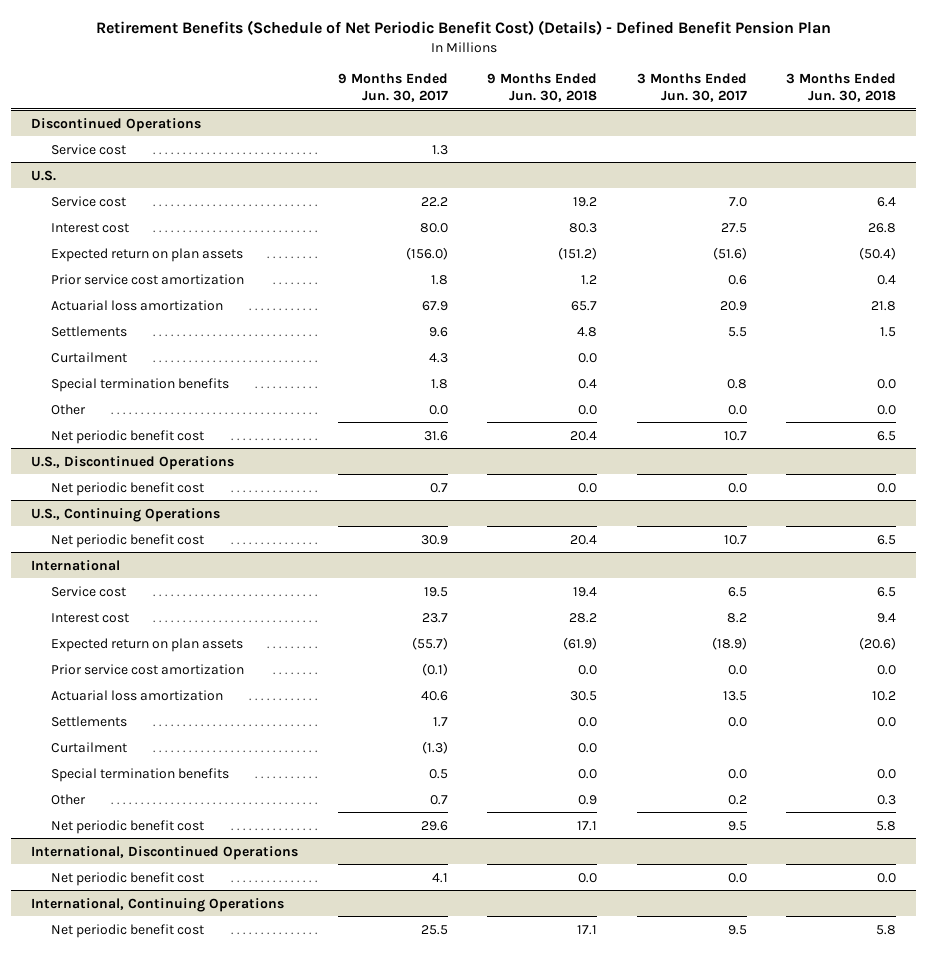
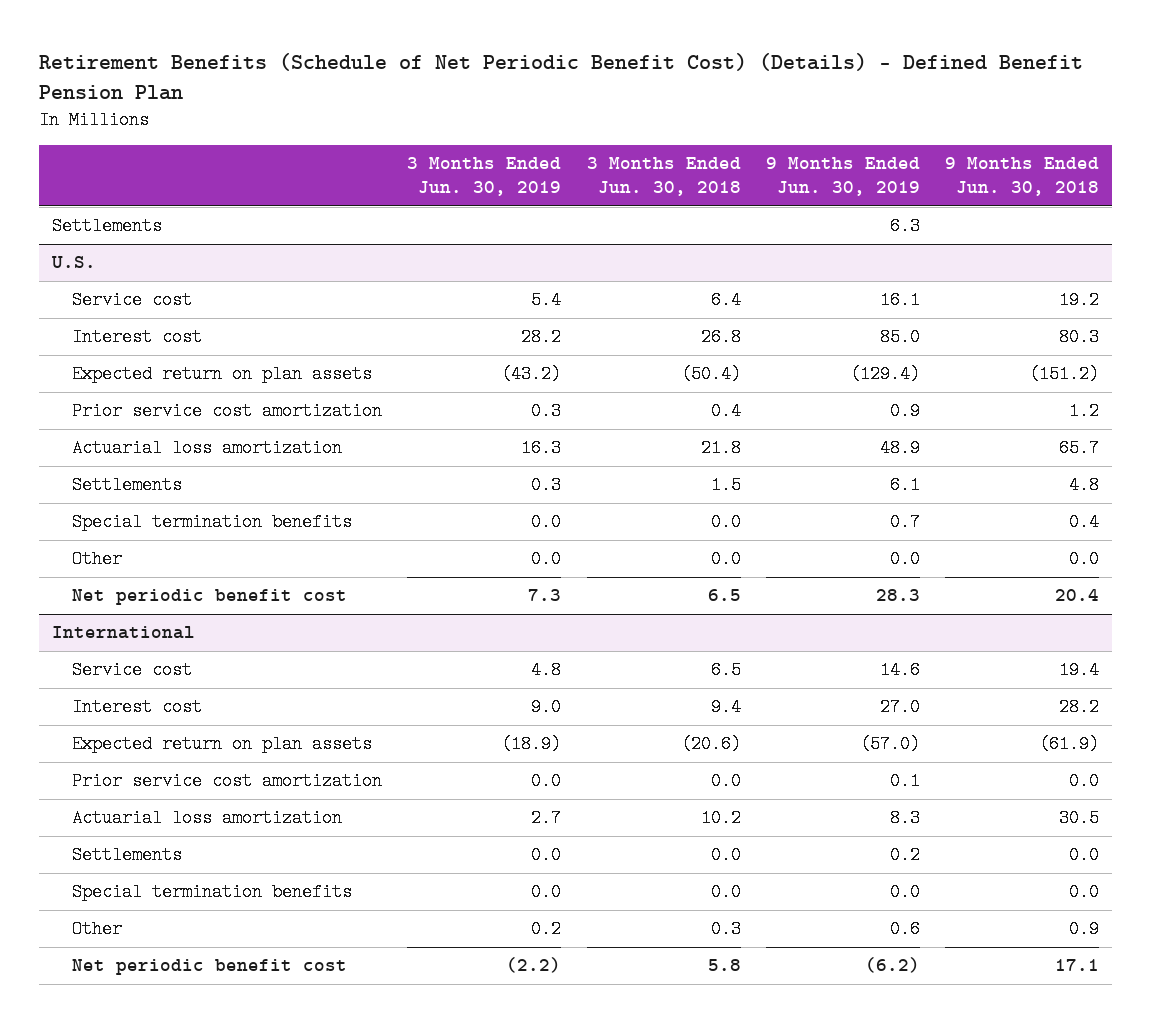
[337,73,448,103] 9 Months Ended Jun. 30, 2017 -> none
[636,73,747,103] 3 Months Ended Jun. 30, 2017 -> none
none -> [407,156,562,197] 3 Months Ended Jun. 30, 2019
none -> [766,156,921,197] 9 Months Ended Jun. 30, 2019
[31,117,202,132] Discontinued Operations -> none
[51,143,127,155] Service cost -> none
none -> [51,217,162,236] Settlements
[51,351,128,363] Curtailment -> none
[31,455,235,470] U.S., Discontinued Operations -> none
[51,481,205,496] Net periodic benefit cost -> none
[31,507,221,522] U.S., Continuing Operations -> none
[51,533,205,548] Net periodic benefit cost -> none
[51,741,128,753] Curtailment -> none
[31,845,299,860] International, Discontinued Operations -> none
[51,871,205,886] Net periodic benefit cost -> none
[31,897,285,912] International, Continuing Operations -> none
[51,923,205,938] Net periodic benefit cost -> none

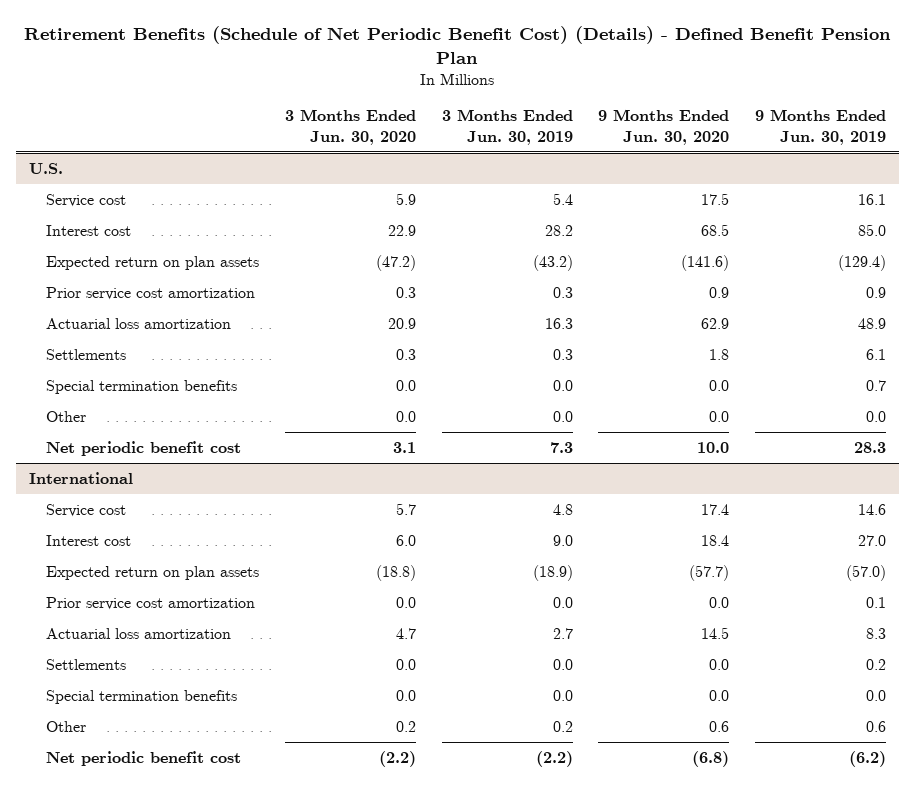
[586,156,741,197] 3 Months Ended Jun. 30, 2018 -> none
[945,156,1100,197] 9 Months Ended Jun. 30, 2018 -> none
none -> [285,109,417,145] 3 Months Ended Jun. 30, 2020
none -> [598,109,730,145] 9 Months Ended Jun. 30, 2020
[51,217,162,236] Settlements -> none

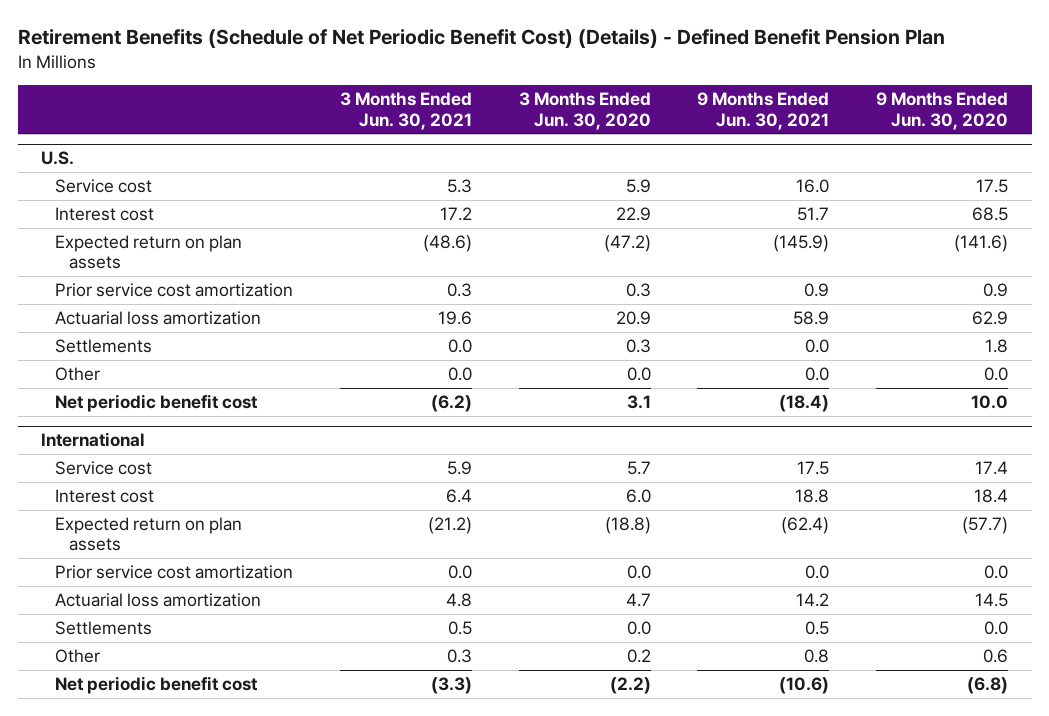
[441,109,573,145] 3 Months Ended Jun. 30, 2019 -> none
[755,109,887,145] 9 Months Ended Jun. 30, 2019 -> none
none -> [339,92,472,130] 3 Months Ended Jun. 30, 2021
none -> [697,92,830,130] 9 Months Ended Jun. 30, 2021
[46,379,238,394] Special termination benefits -> none
[46,689,238,704] Special termination benefits -> none

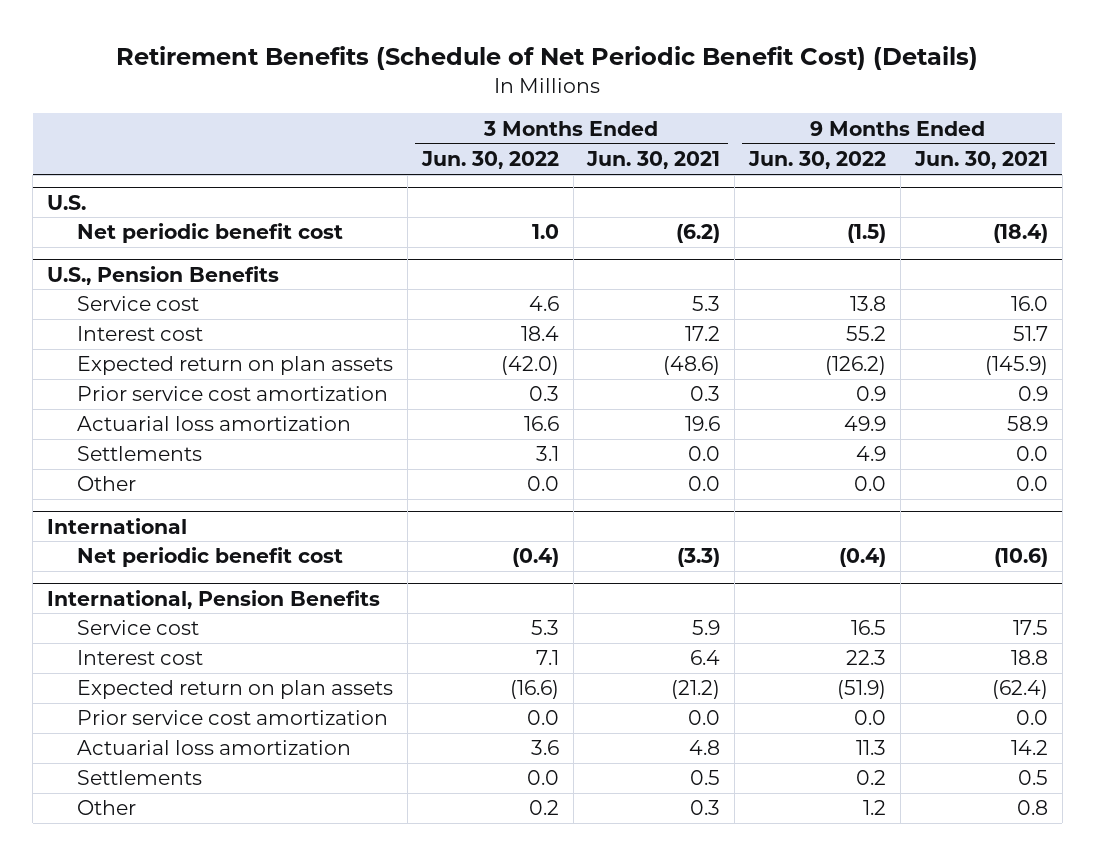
[17,29,945,49] Retirement Benefits (Schedule of Net Periodic Benefit Cost) (Details) - Defined Benefit Pension Plan -> [116,45,979,70] Retirement Benefits (Schedule of Net Periodic Benefit Cost) (Details)
[518,92,651,130] 3 Months Ended Jun. 30, 2020 -> none
[876,92,1009,130] 9 Months Ended Jun. 30, 2020 -> none
none -> [420,151,559,170] Jun. 30, 2022
none -> [748,151,887,170] Jun. 30, 2022
[55,393,259,412] Net periodic benefit cost -> [77,223,344,244] Net periodic benefit cost
none -> [46,265,279,285] U.S., Pension Benefits
[55,675,259,694] Net periodic benefit cost -> [77,547,344,568] Net periodic benefit cost
none -> [46,589,380,609] International, Pension Benefits

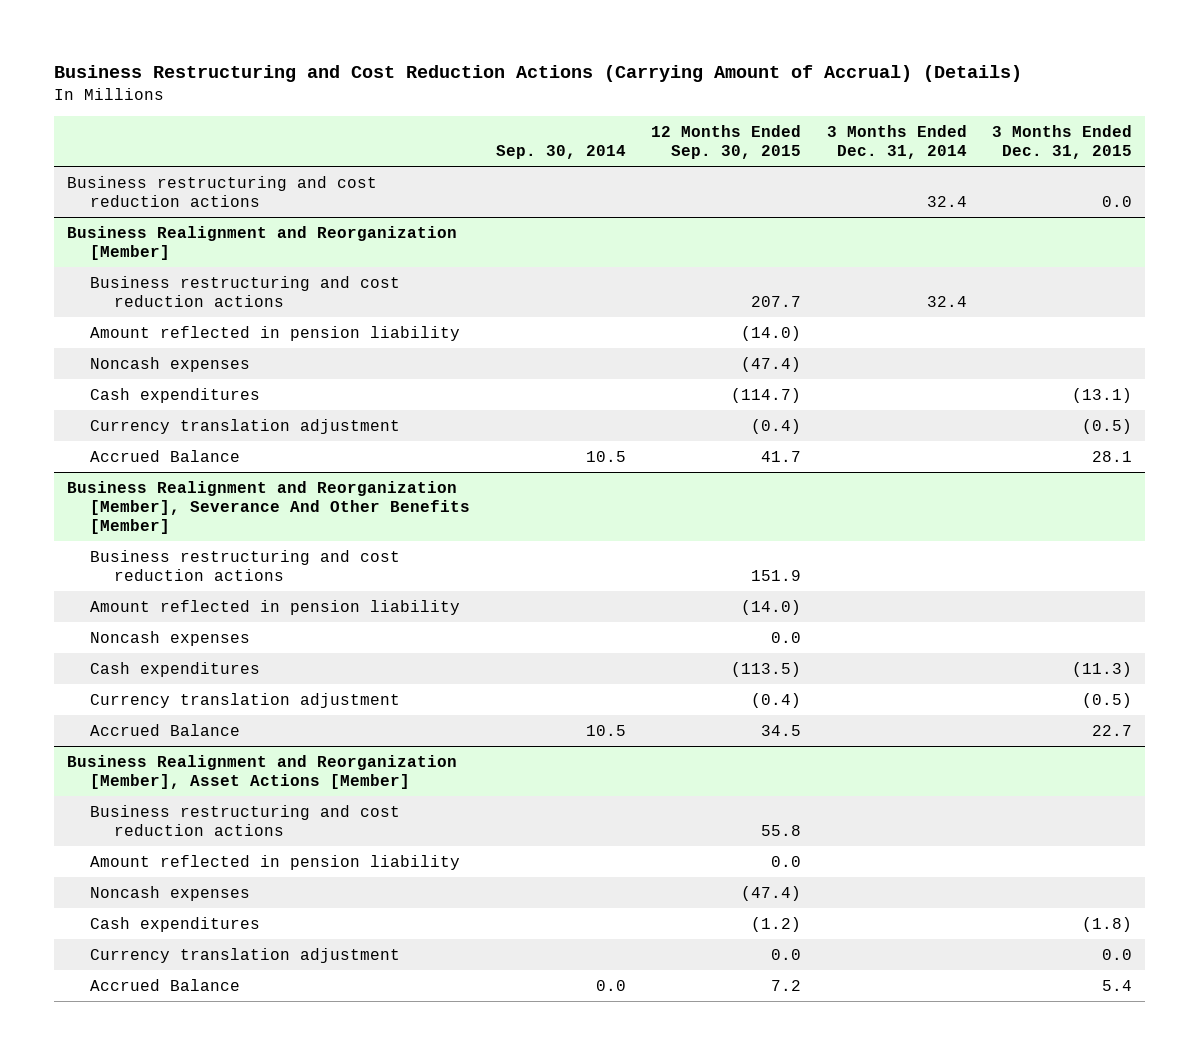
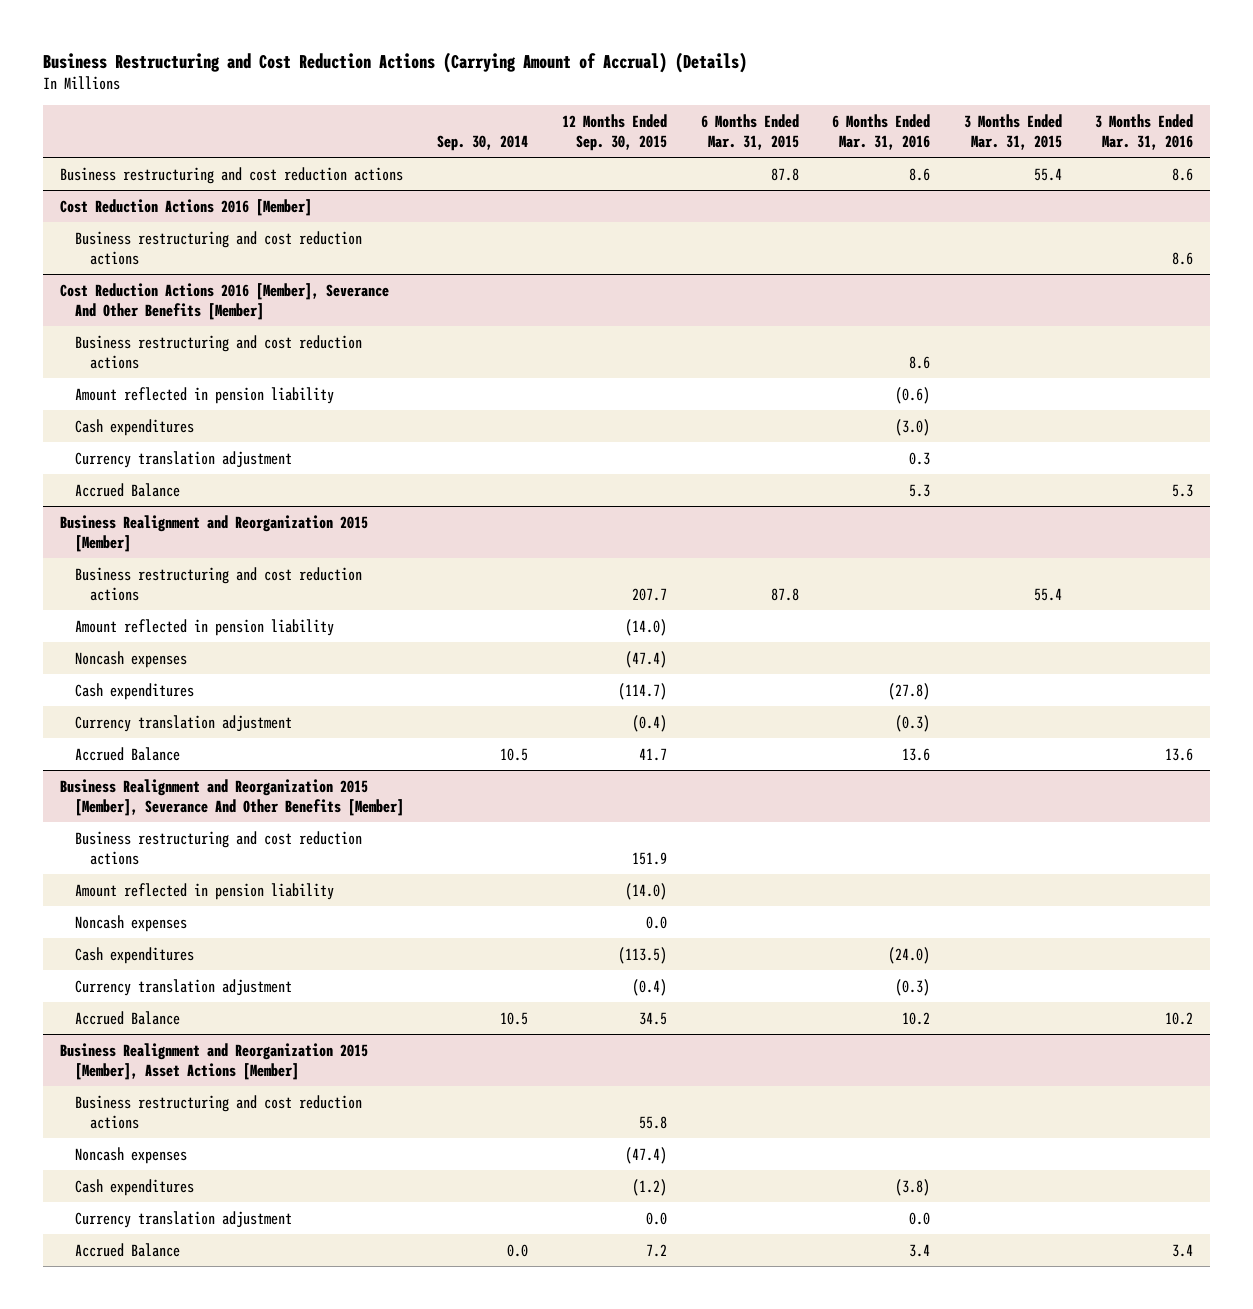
[826,124,967,159] 3 Months Ended Dec. 31, 2014 -> none
[992,124,1133,159] 3 Months Ended Dec. 31, 2015 -> none
none -> [700,113,799,150] 6 Months Ended Mar. 31, 2015
none -> [832,113,931,150] 6 Months Ended Mar. 31, 2016
none -> [963,113,1062,150] 3 Months Ended Mar. 31, 2015
none -> [1095,113,1194,150] 3 Months Ended Mar. 31, 2016
none -> [59,198,312,216] Cost Reduction Actions 2016 [Member]
none -> [74,230,362,265] Business restructuring and cost reduction actions
none -> [59,282,389,320] Cost Reduction Actions 2016 [Member], Severance And Other Benefits [Member]
none -> [74,334,362,369] Business restructuring and cost reduction actions
none -> [74,386,334,404] Amount reflected in pension liability
none -> [74,418,194,436] Cash expenditures
none -> [74,450,292,468] Currency translation adjustment
none -> [74,482,180,497] Accrued Balance
[66,225,457,260] Business Realignment and Reorganization [Member] -> [59,514,368,552] Business Realignment and Reorganization 2015 [Member]
[66,480,471,535] Business Realignment and Reorganization [Member], Severance And Other Benefits [Member] -> [59,778,404,816] Business Realignment and Reorganization 2015 [Member], Severance And Other Benefits [Member]
[66,754,457,789] Business Realignment and Reorganization [Member], Asset Actions [Member] -> [59,1042,368,1080] Business Realignment and Reorganization 2015 [Member], Asset Actions [Member]
[90,854,461,870] Amount reflected in pension liability -> none

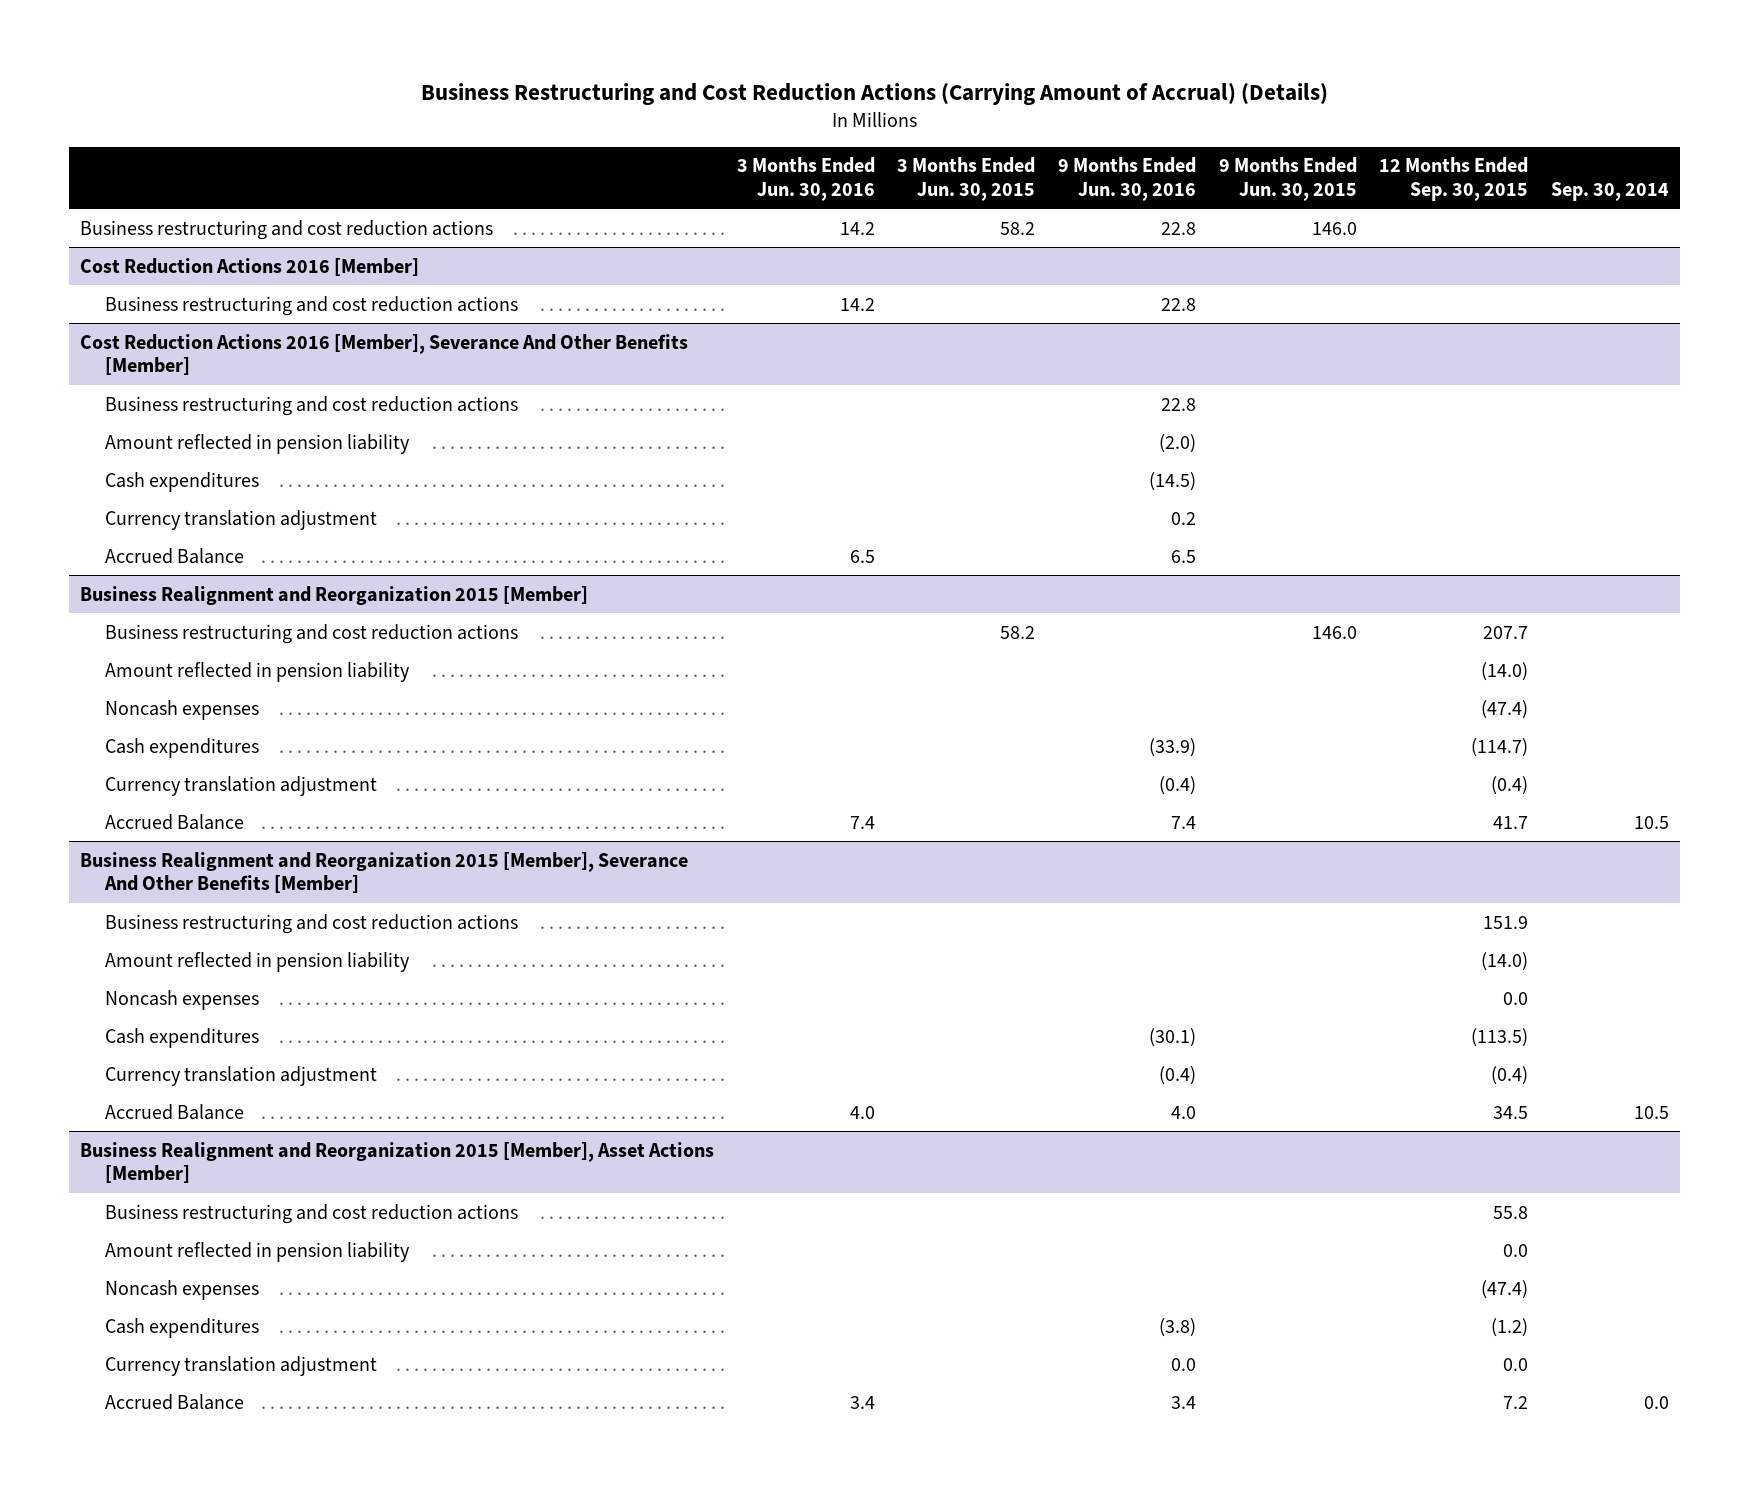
[700,113,799,150] 6 Months Ended Mar. 31, 2015 -> none
[832,113,931,150] 6 Months Ended Mar. 31, 2016 -> none
[963,113,1062,150] 3 Months Ended Mar. 31, 2015 -> none
[1095,113,1194,150] 3 Months Ended Mar. 31, 2016 -> none
none -> [736,157,875,201] 3 Months Ended Jun. 30, 2016
none -> [897,157,1036,201] 3 Months Ended Jun. 30, 2015
none -> [1058,157,1197,201] 9 Months Ended Jun. 30, 2016
none -> [1218,157,1357,201] 9 Months Ended Jun. 30, 2015
none -> [104,1241,410,1262] Amount reflected in pension liability

